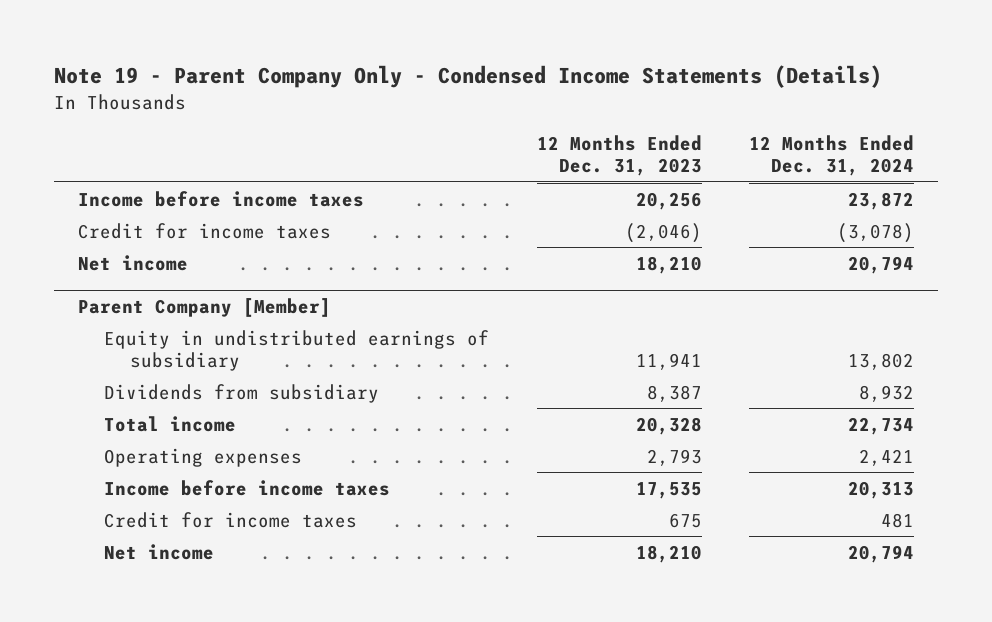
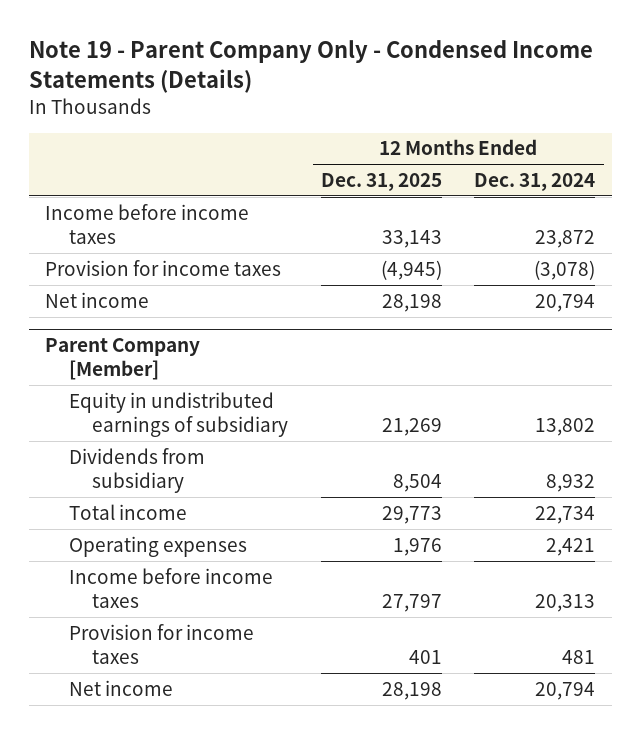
[536,134,702,177] 12 Months Ended Dec. 31, 2023 -> none
none -> [320,173,442,192] Dec. 31, 2025
[78,222,332,239] Credit for income taxes -> [45,259,282,276] Provision for income taxes
[104,511,358,528] Credit for income taxes -> [68,623,254,665] Provision for income taxes

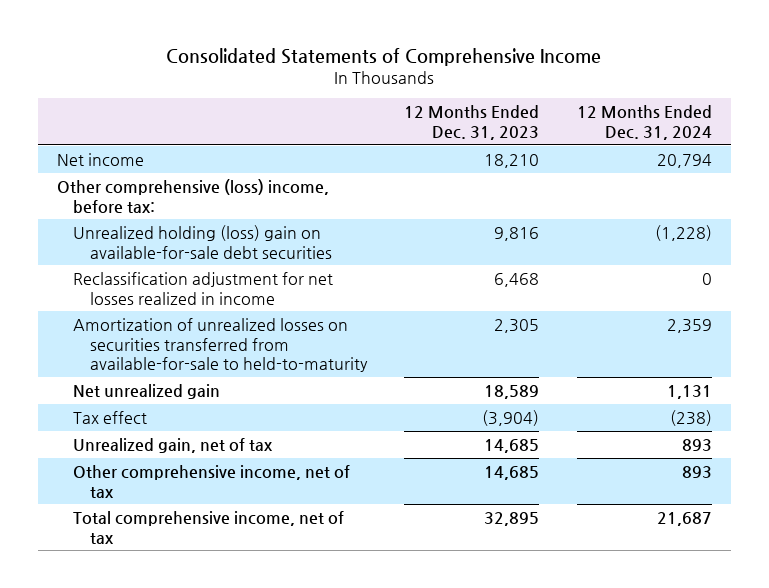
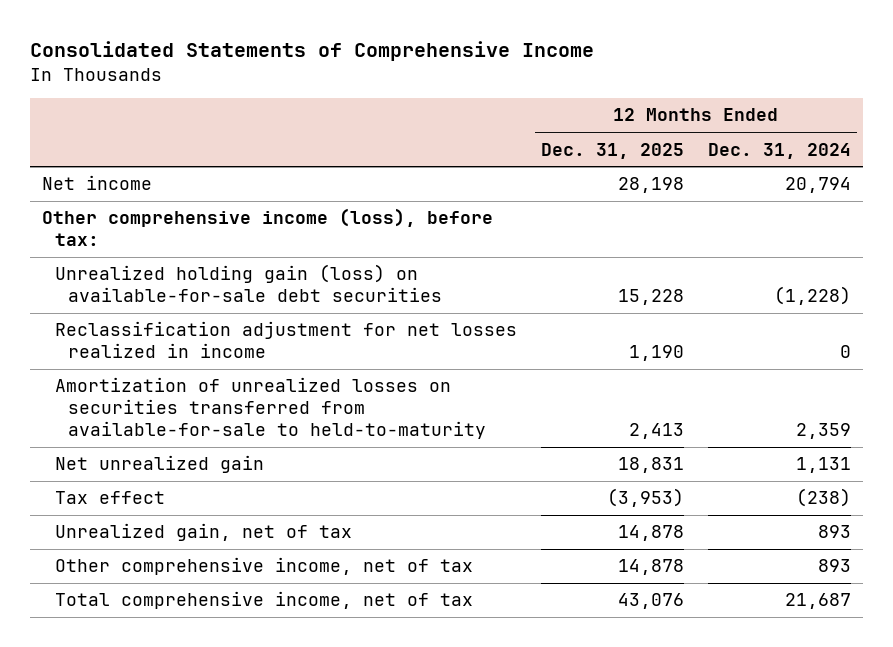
[404,104,540,140] 12 Months Ended Dec. 31, 2023 -> none
none -> [541,142,685,159] Dec. 31, 2025
[56,178,329,213] Other comprehensive (loss) income, before tax: -> [42,208,494,247] Other comprehensive income (loss), before tax:
[73,224,332,259] Unrealized holding (loss) gain on available-for-sale debt securities -> [54,264,442,303] Unrealized holding gain (loss) on available-for-sale debt securities

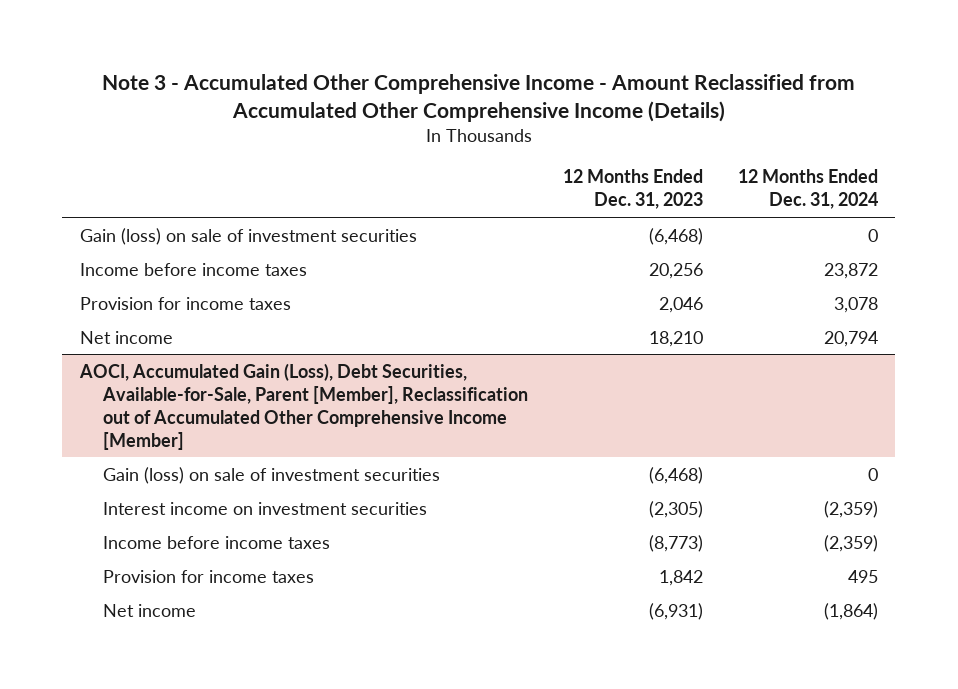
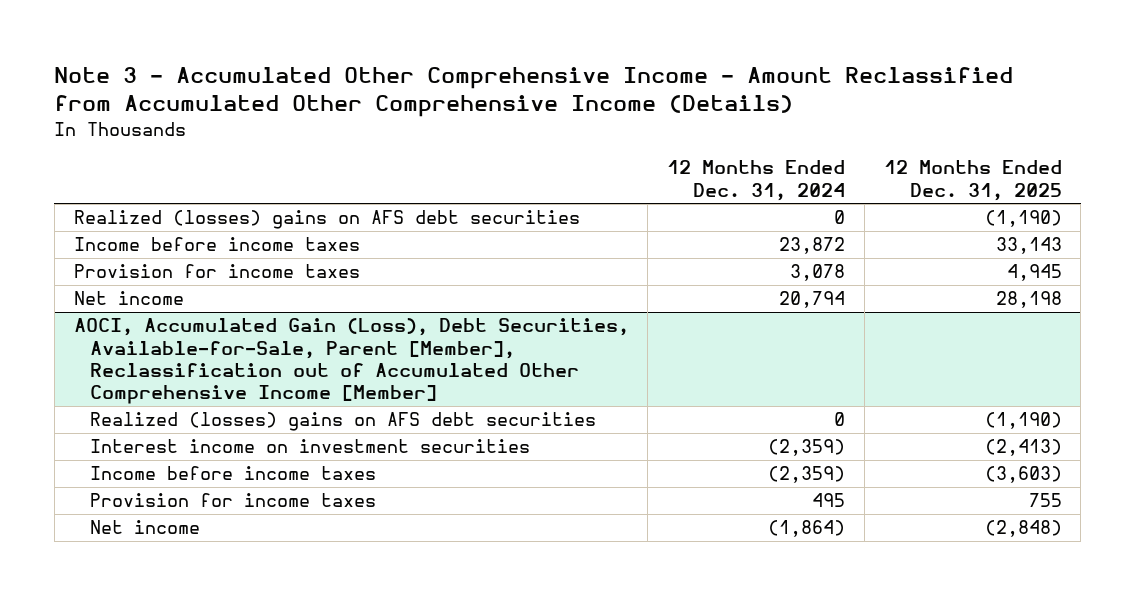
[562,169,703,210] 12 Months Ended Dec. 31, 2023 -> none
none -> [883,160,1062,201] 12 Months Ended Dec. 31, 2025
[79,227,417,245] Gain (loss) on sale of investment securities -> [73,210,580,230] Realized (losses) gains on AFS debt securities
[103,466,441,484] Gain (loss) on sale of investment securities -> [90,412,597,432] Realized (losses) gains on AFS debt securities

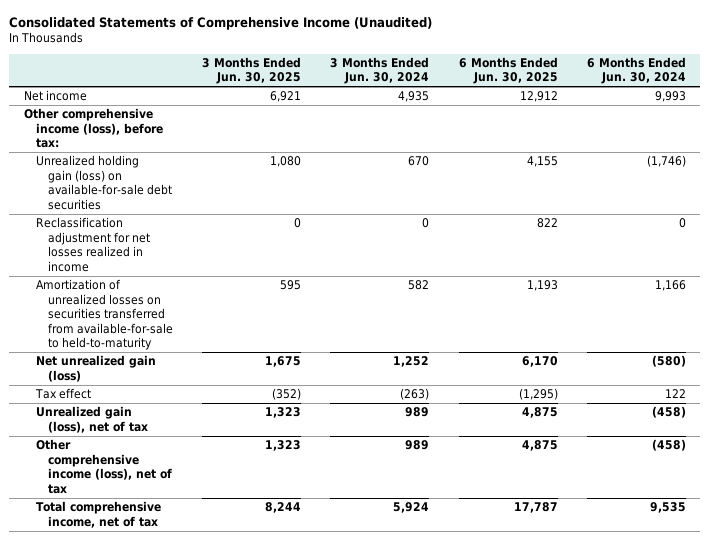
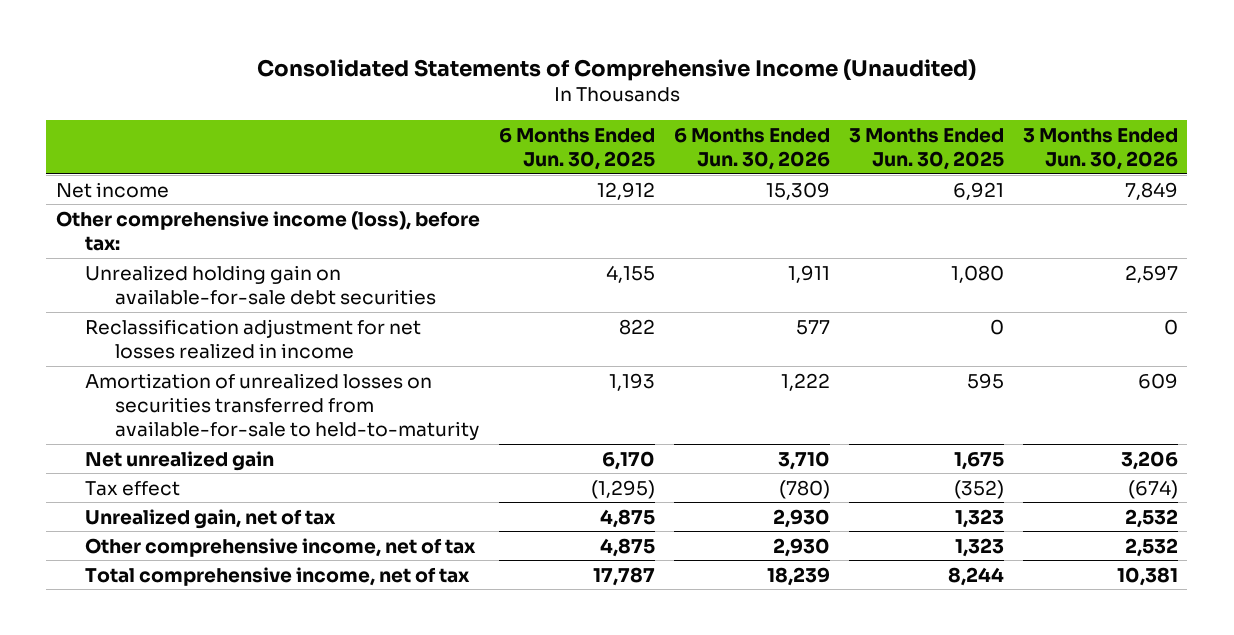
[330,56,430,85] 3 Months Ended Jun. 30, 2024 -> none
[586,56,686,85] 6 Months Ended Jun. 30, 2024 -> none
none -> [673,127,830,170] 6 Months Ended Jun. 30, 2026
none -> [1022,127,1178,170] 3 Months Ended Jun. 30, 2026
[35,155,172,210] Unrealized holding gain (loss) on available-for-sale debt securities -> [85,264,436,305] Unrealized holding gain on available-for-sale debt securities
[35,355,156,382] Net unrealized gain (loss) -> [85,450,275,471] Net unrealized gain
[35,406,148,433] Unrealized gain (loss), net of tax -> [85,508,337,529] Unrealized gain, net of tax
[35,439,172,494] Other comprehensive income (loss), net of tax -> [85,537,477,557] Other comprehensive income, net of tax

